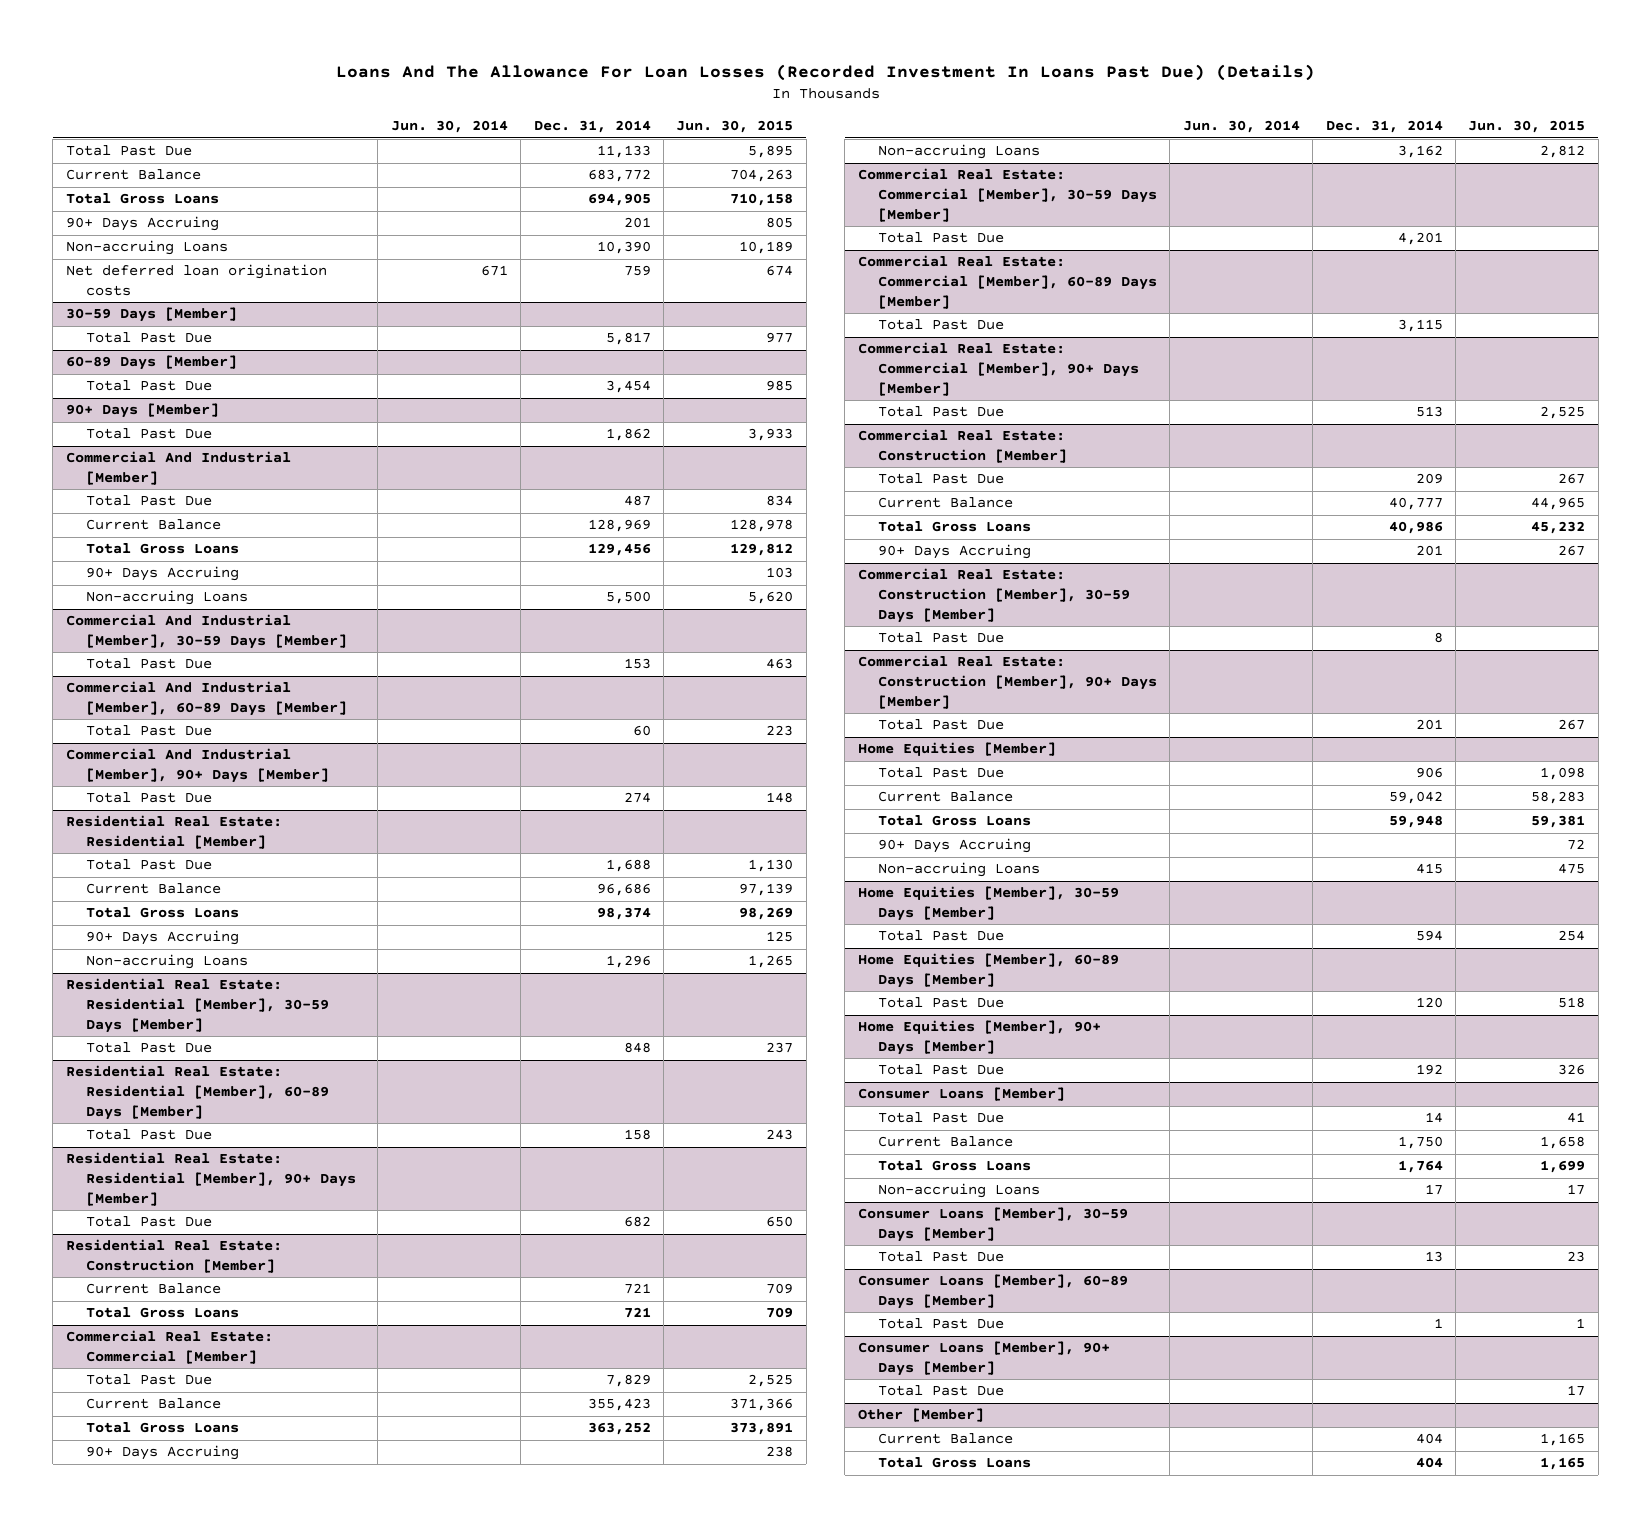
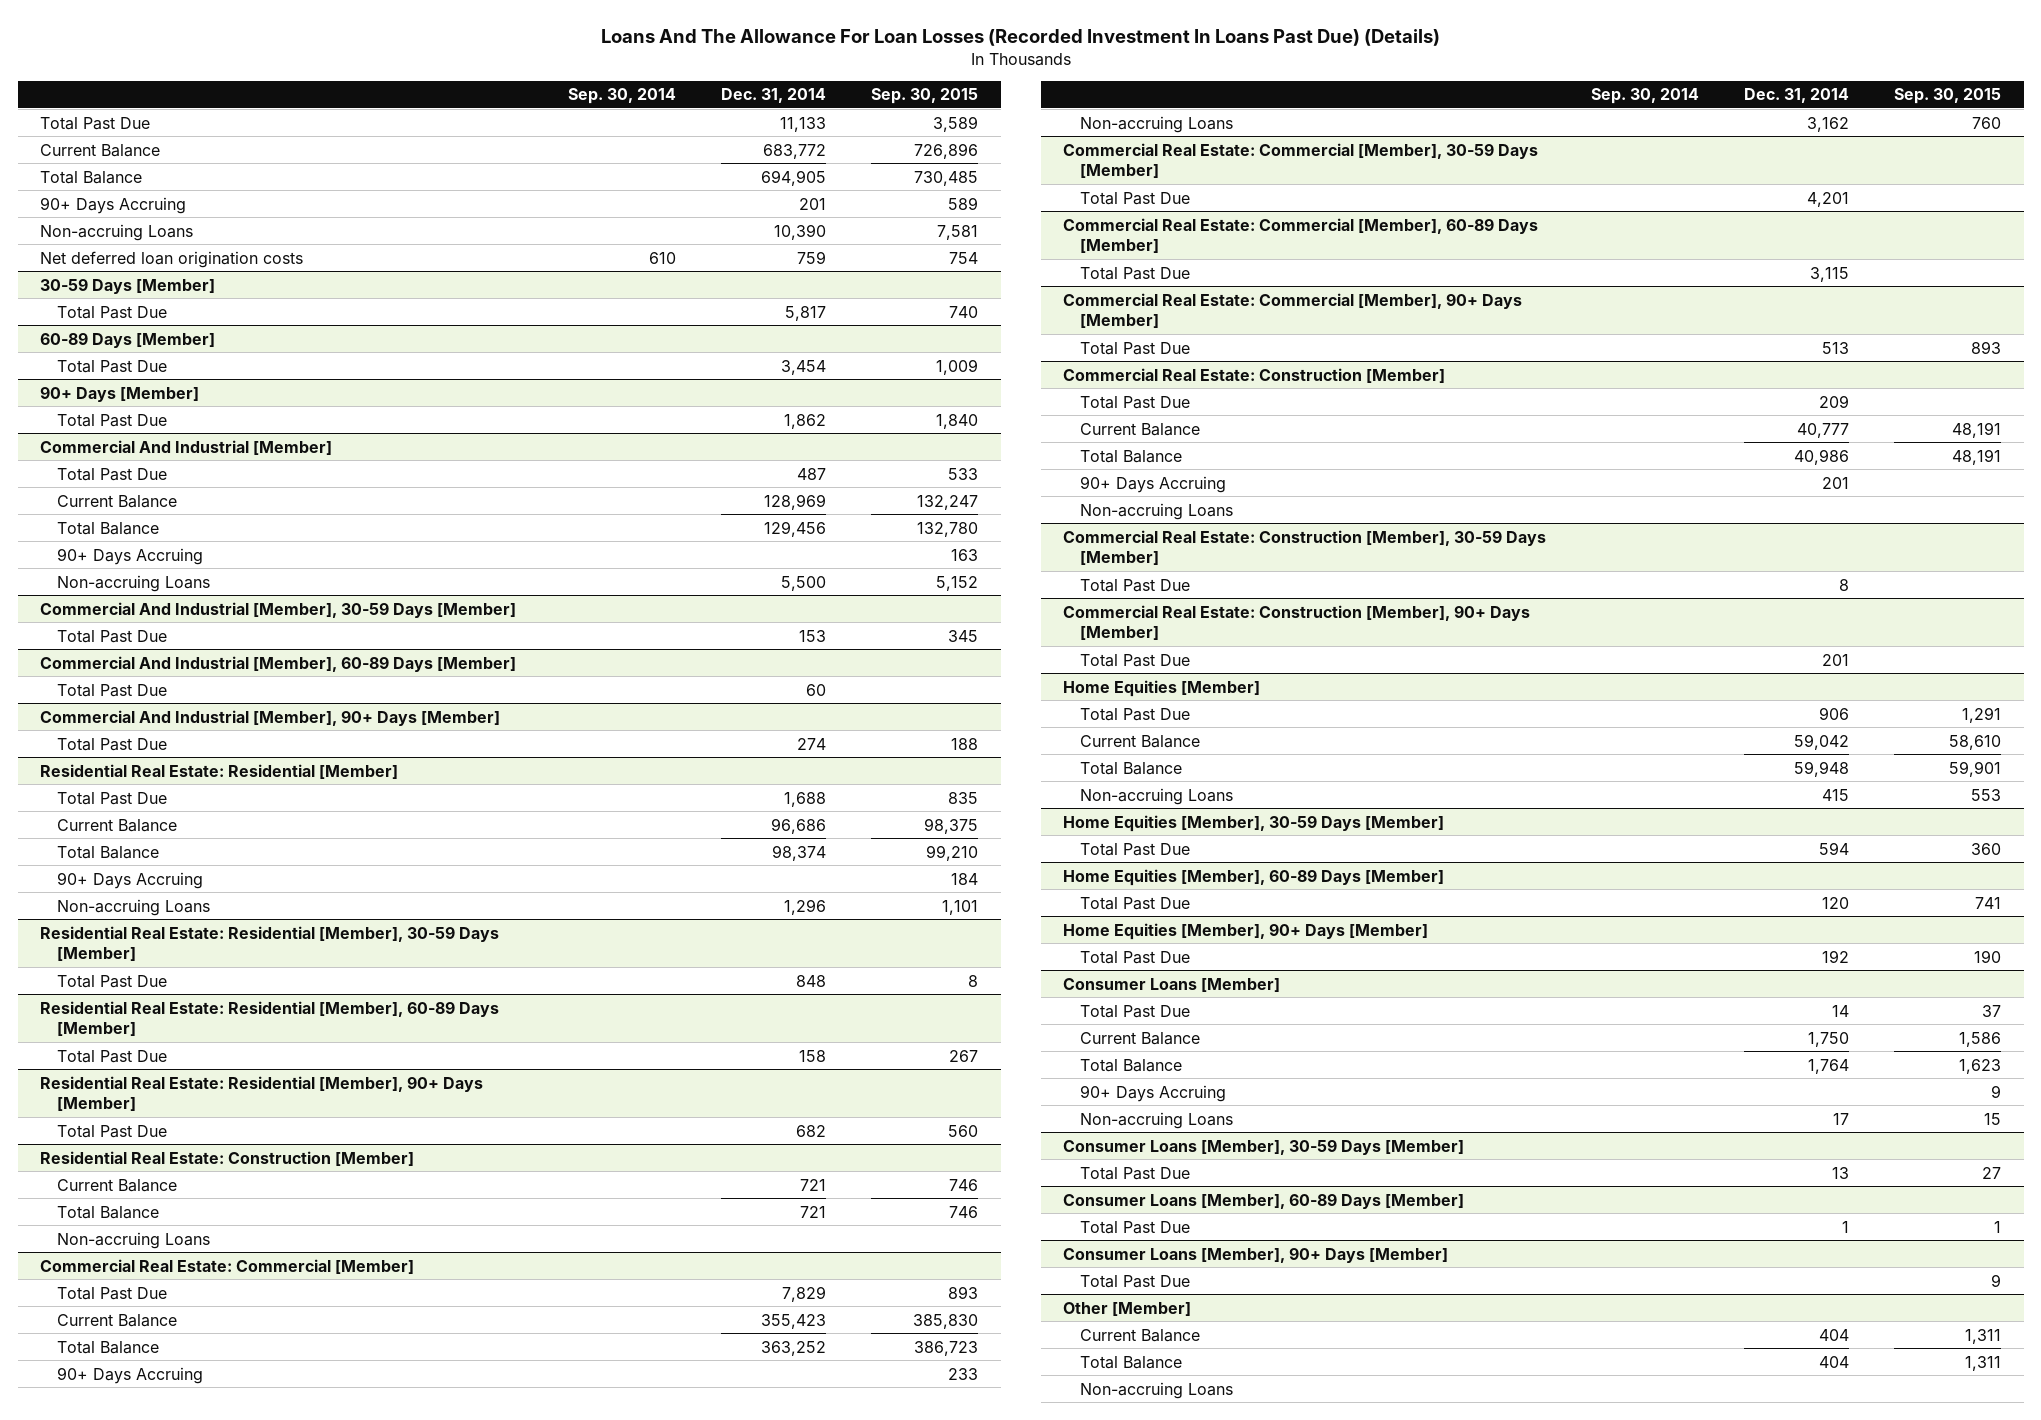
[390,120,508,134] Jun. 30, 2014 -> none
[676,120,794,134] Jun. 30, 2015 -> none
none -> [568,88,677,105] Sep. 30, 2014
none -> [871,88,979,105] Sep. 30, 2015
[65,193,219,205] Total Gross Loans -> [40,170,143,184] Total Balance
[86,543,240,555] Total Gross Loans -> [56,521,159,535] Total Balance
[86,907,240,919] Total Gross Loans -> [56,845,159,859] Total Balance
[86,1307,240,1319] Total Gross Loans -> [56,1205,159,1219] Total Balance
none -> [56,1231,210,1249] Non-accruing Loans
[86,1422,240,1434] Total Gross Loans -> [56,1340,159,1354] Total Balance
[878,521,1032,533] Total Gross Loans -> [1079,449,1182,463] Total Balance
none -> [1079,502,1233,520] Non-accruing Loans
[878,838,1032,854] 90+ Days Accruing -> none
[878,815,1032,827] Total Gross Loans -> [1079,761,1182,775] Total Balance
[878,1160,1032,1172] Total Gross Loans -> [1079,1058,1182,1072] Total Balance
none -> [1079,1084,1226,1102] 90+ Days Accruing
[878,1457,1032,1469] Total Gross Loans -> [1079,1355,1182,1369] Total Balance
none -> [1079,1381,1233,1399] Non-accruing Loans

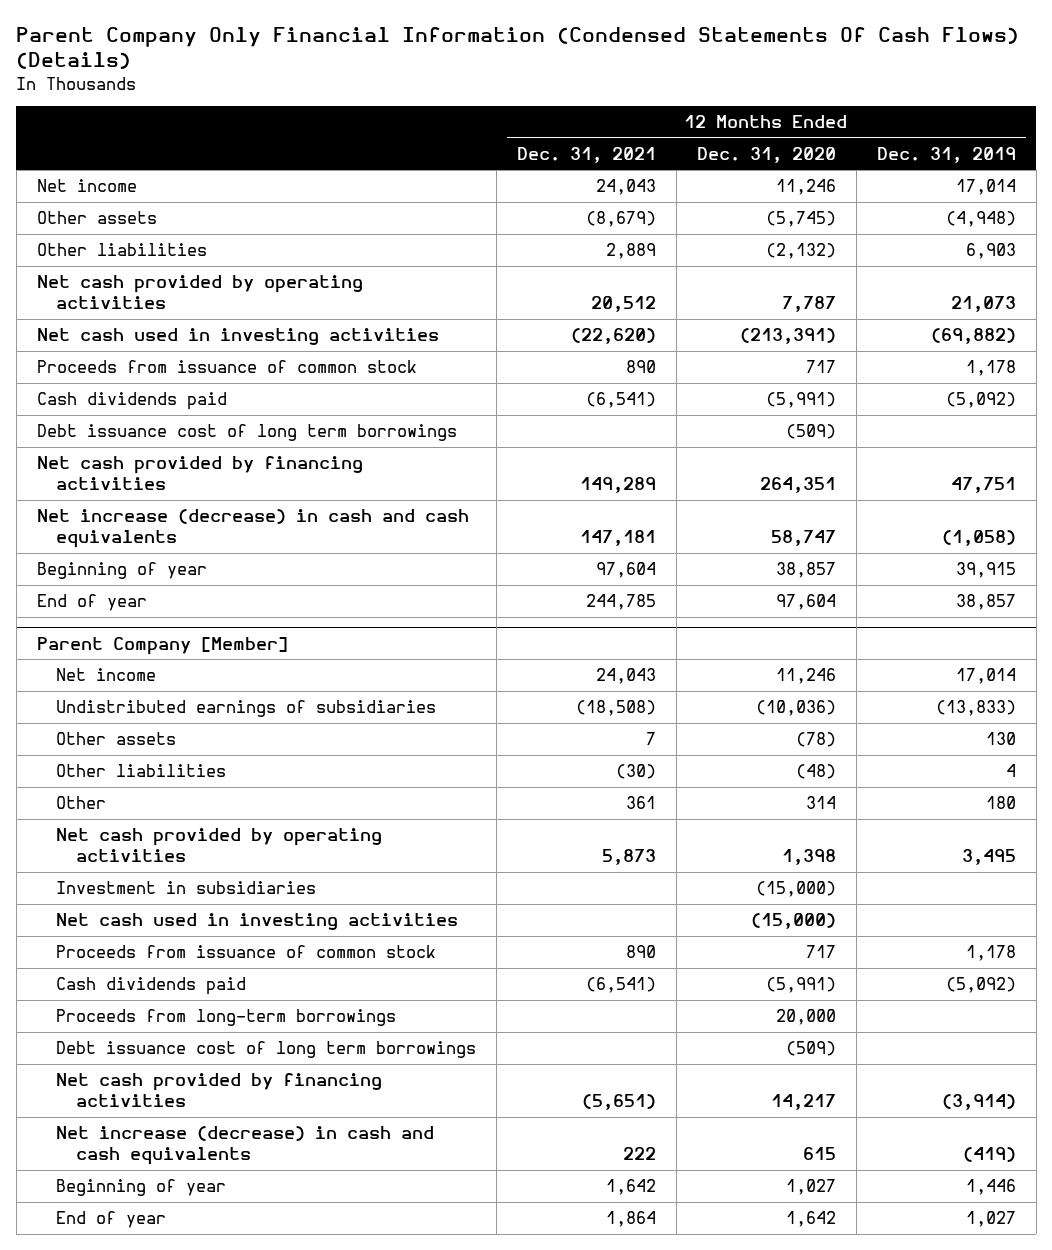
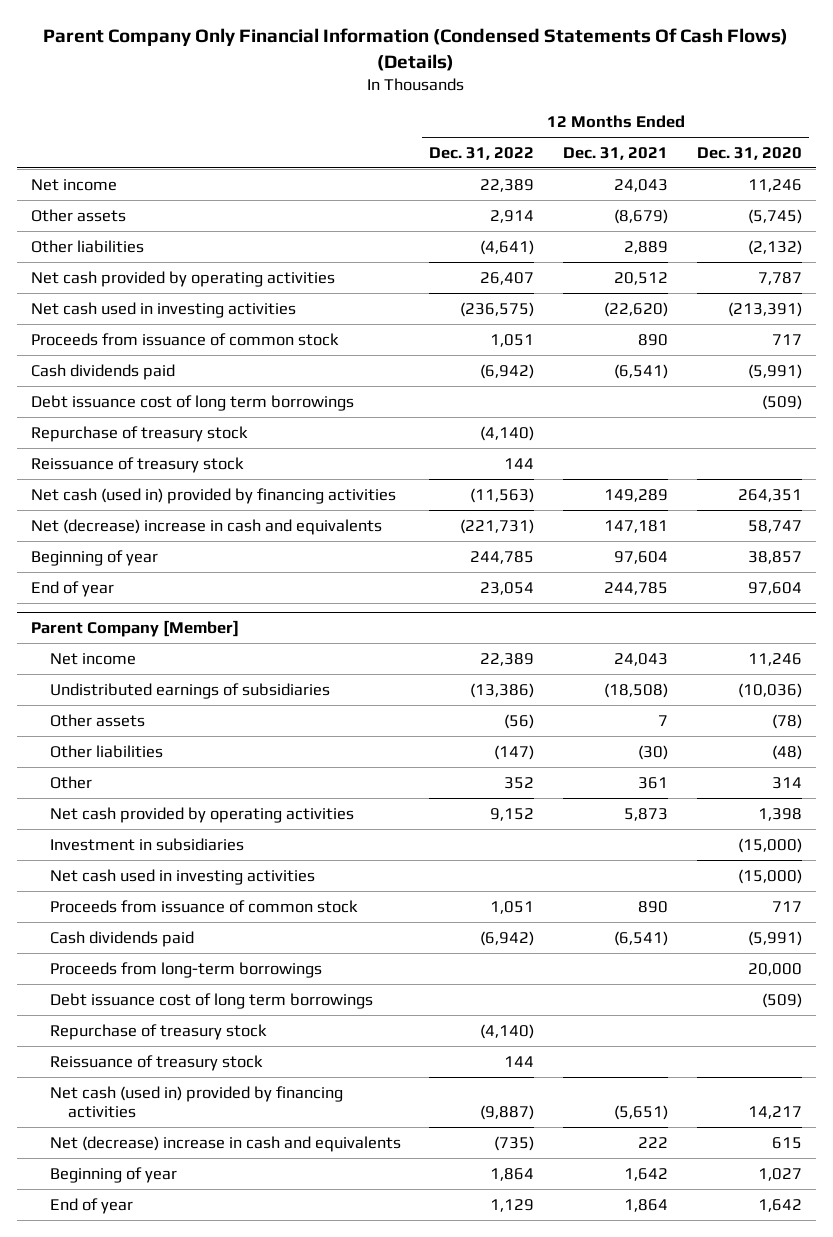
[876,146,1016,163] Dec. 31, 2019 -> none
none -> [429,146,535,160] Dec. 31, 2022
none -> [31,425,249,442] Repurchase of treasury stock
none -> [31,456,245,473] Reissuance of treasury stock
[36,456,363,491] Net cash provided by financing activities -> [31,487,397,504] Net cash (used in) provided by financing activities
[36,509,469,549] Net increase (decrease) in cash and cash equivalents -> [31,518,383,535] Net (decrease) increase in cash and equivalents
none -> [49,1023,267,1040] Repurchase of treasury stock
none -> [49,1054,263,1071] Reissuance of treasury stock
[56,1073,383,1108] Net cash provided by financing activities -> [49,1085,343,1119] Net cash (used in) provided by financing activities
[56,1126,435,1166] Net increase (decrease) in cash and cash equivalents -> [49,1135,401,1152] Net (decrease) increase in cash and equivalents

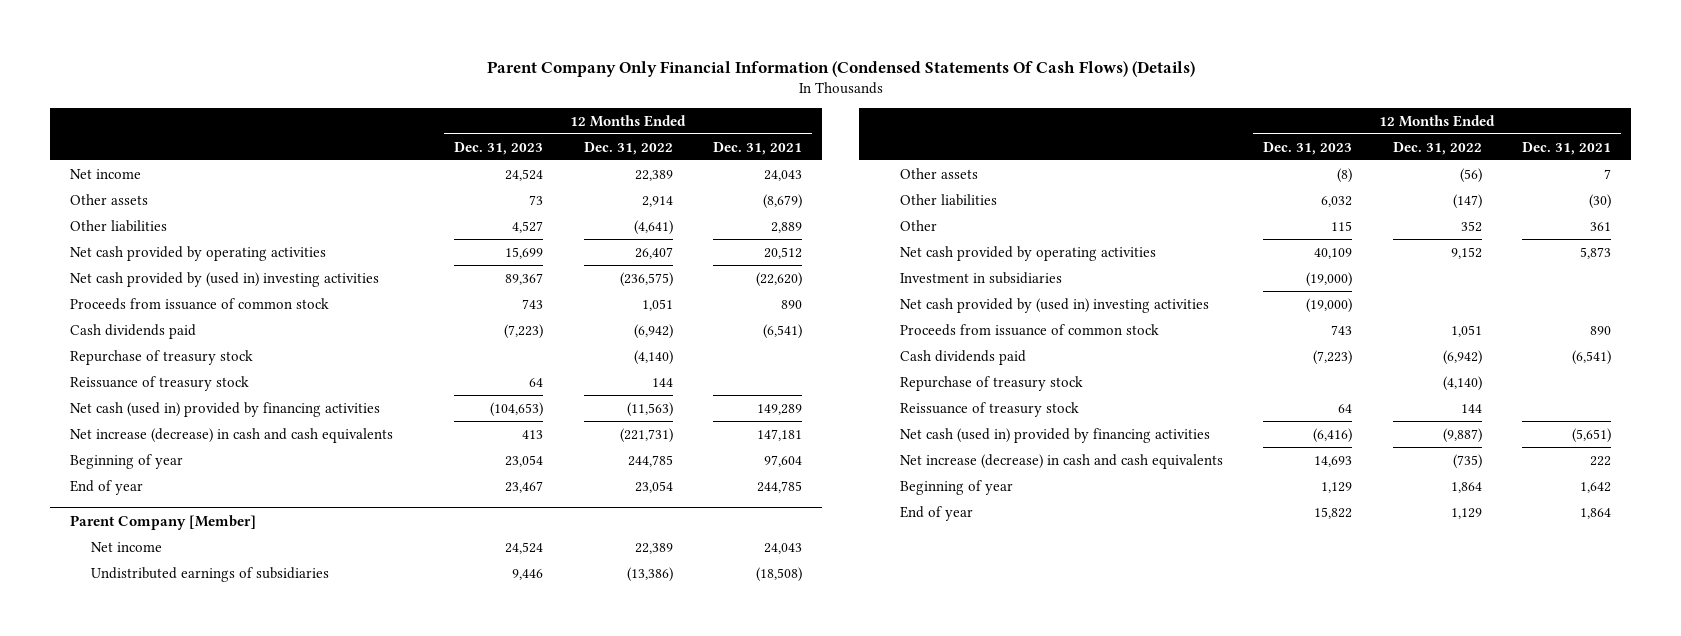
[696,146,802,160] Dec. 31, 2020 -> none
none -> [454,141,544,155] Dec. 31, 2023
[31,301,297,318] Net cash used in investing activities -> [70,271,380,287] Net cash provided by (used in) investing activities
[31,394,355,411] Debt issuance cost of long term borrowings -> none
[31,518,383,535] Net (decrease) increase in cash and equivalents -> [70,427,394,443] Net increase (decrease) in cash and cash equivalents
[49,868,315,885] Net cash used in investing activities -> [900,297,1210,313] Net cash provided by (used in) investing activities
[49,961,322,978] Proceeds from long-term borrowings -> none
[49,992,373,1009] Debt issuance cost of long term borrowings -> none
[49,1135,401,1152] Net (decrease) increase in cash and equivalents -> [900,453,1224,469] Net increase (decrease) in cash and cash equivalents

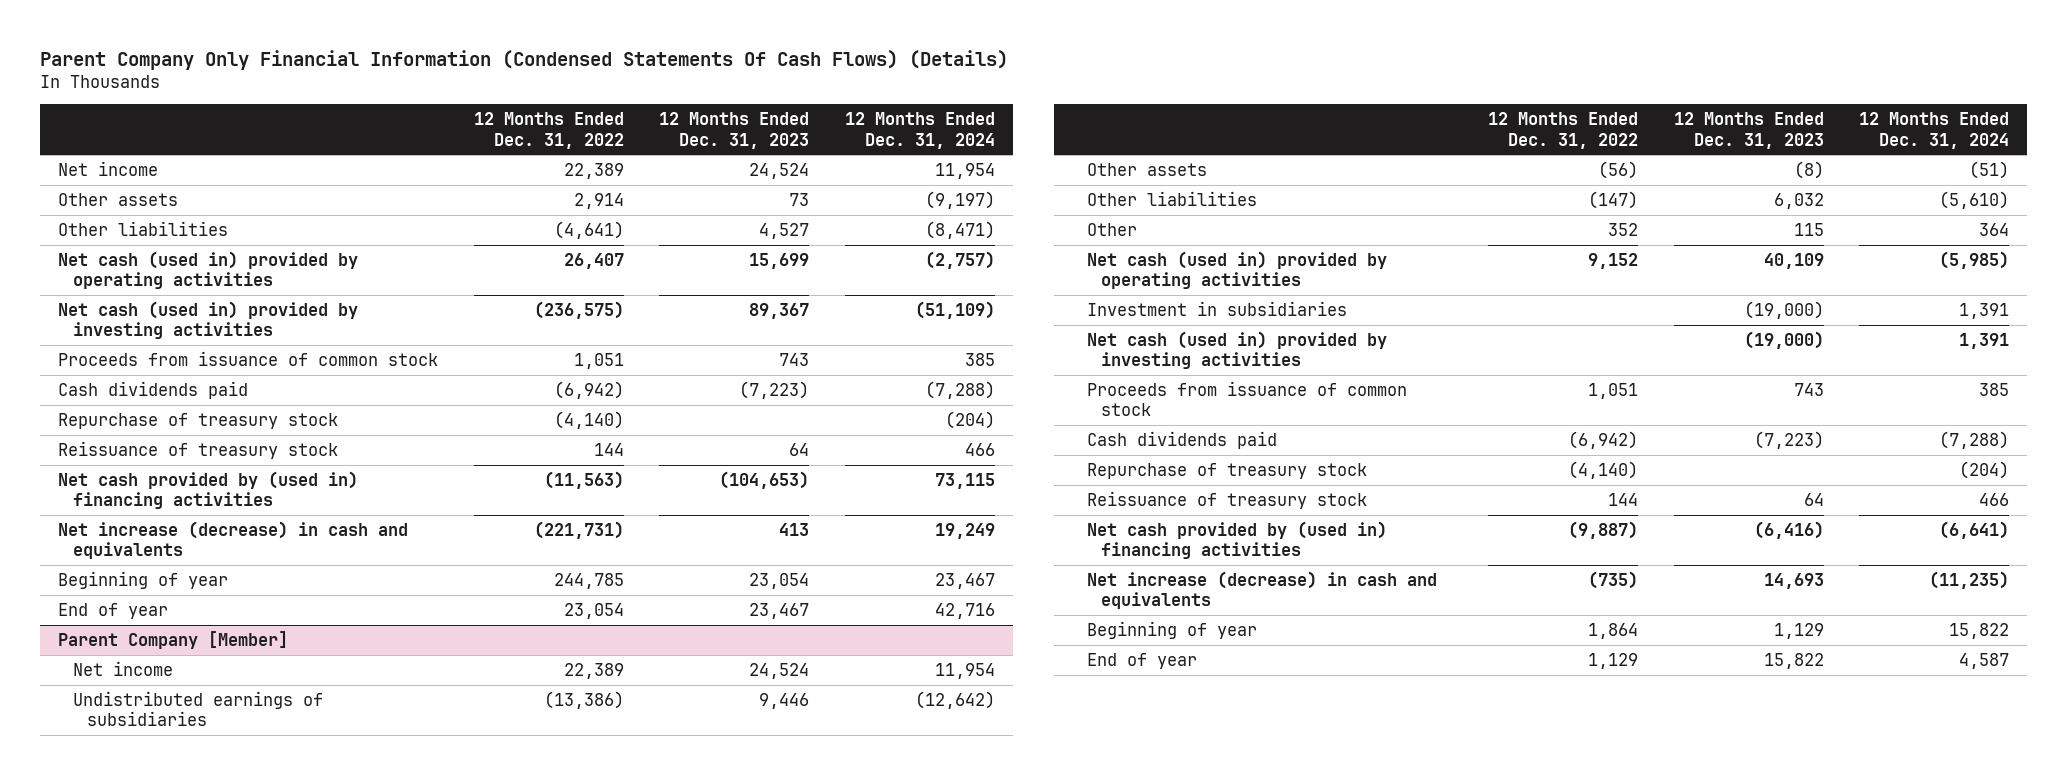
[712,141,802,155] Dec. 31, 2021 -> none
none -> [845,111,996,149] 12 Months Ended Dec. 31, 2024
[70,245,327,261] Net cash provided by operating activities -> [57,250,358,290] Net cash (used in) provided by operating activities
[70,271,380,287] Net cash provided by (used in) investing activities -> [57,300,358,340] Net cash (used in) provided by investing activities
[70,401,381,417] Net cash (used in) provided by financing activities -> [57,470,358,510] Net cash provided by (used in) financing activities
[70,427,394,443] Net increase (decrease) in cash and cash equivalents -> [57,520,408,560] Net increase (decrease) in cash and equivalents
[900,245,1157,261] Net cash provided by operating activities -> [1086,250,1387,290] Net cash (used in) provided by operating activities
[900,297,1210,313] Net cash provided by (used in) investing activities -> [1086,330,1387,370] Net cash (used in) provided by investing activities
[900,427,1211,443] Net cash (used in) provided by financing activities -> [1086,520,1387,560] Net cash provided by (used in) financing activities
[900,453,1224,469] Net increase (decrease) in cash and cash equivalents -> [1086,570,1437,610] Net increase (decrease) in cash and equivalents

